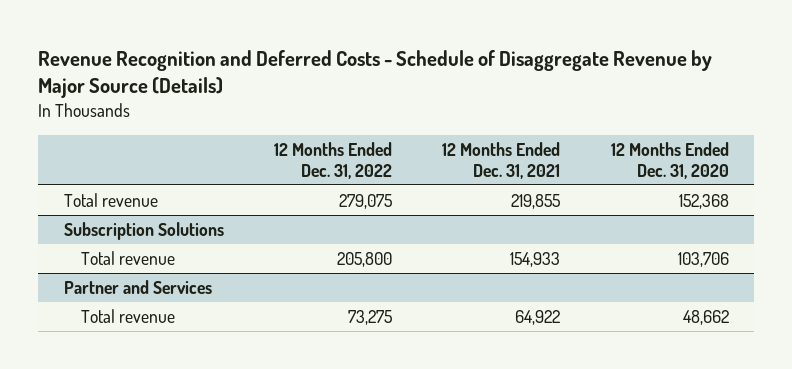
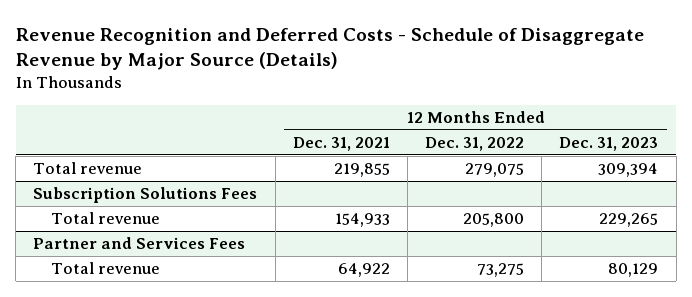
[610,141,729,180] 12 Months Ended Dec. 31, 2020 -> none
none -> [559,136,659,151] Dec. 31, 2023
[63,221,224,240] Subscription Solutions -> [33,187,258,204] Subscription Solutions Fees
[63,279,212,294] Partner and Services -> [33,237,246,250] Partner and Services Fees

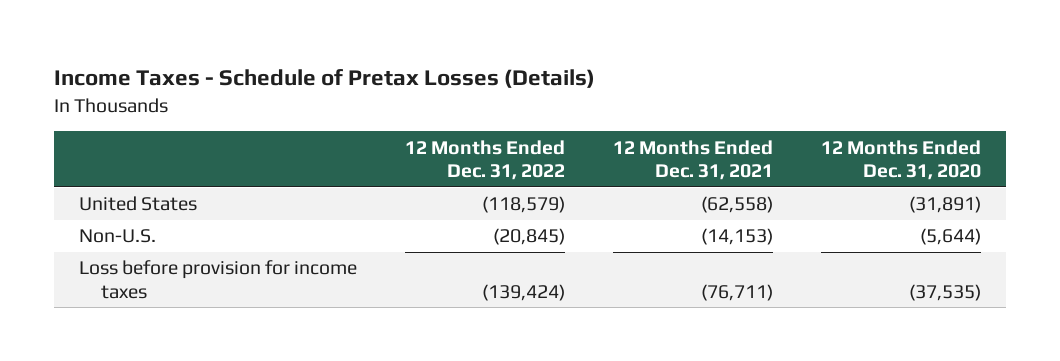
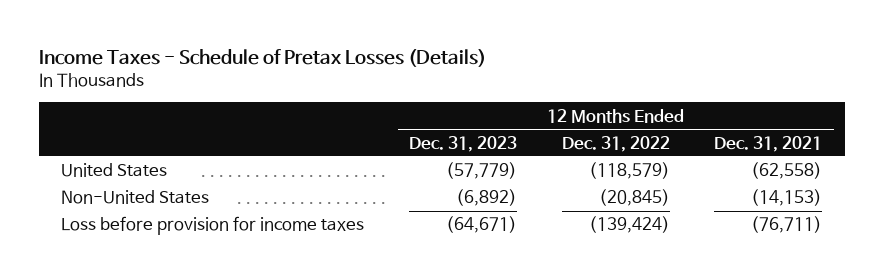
[821,139,982,181] 12 Months Ended Dec. 31, 2020 -> none
none -> [408,135,517,152] Dec. 31, 2023
[78,229,156,244] Non-U.S. -> [60,190,209,205] Non-United States

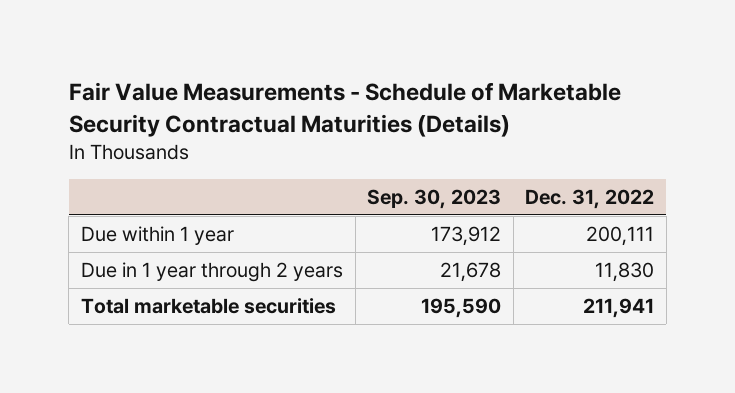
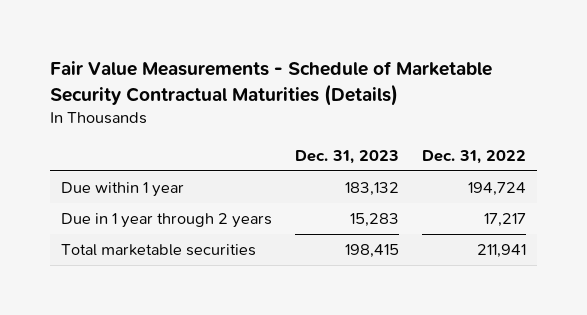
[367,188,502,209] Sep. 30, 2023 -> none
none -> [294,149,399,164] Dec. 31, 2023
[586,225,655,246] 200,111 -> [467,182,526,197] 194,724
[595,261,655,282] 11,830 -> [483,213,526,228] 17,217

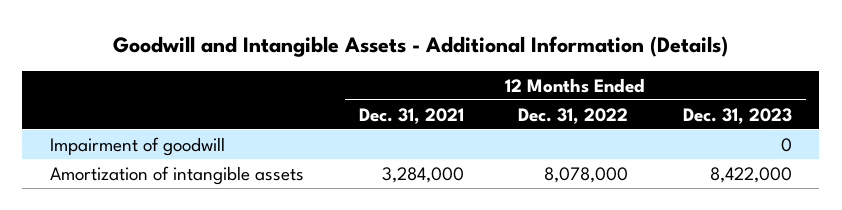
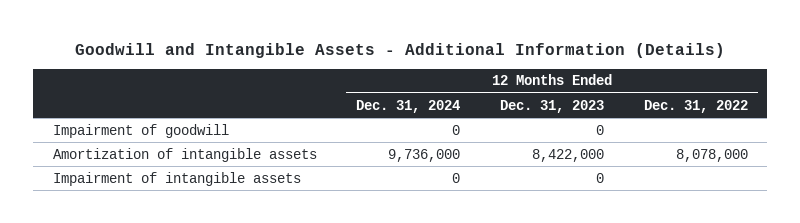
[358,107,464,124] Dec. 31, 2021 -> none
none -> [356,99,461,113] Dec. 31, 2024
none -> [52,171,301,186] Impairment of intangible assets

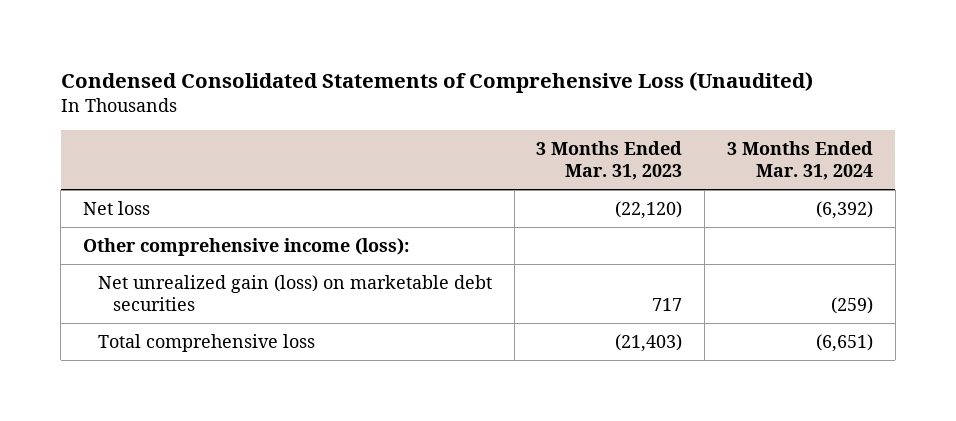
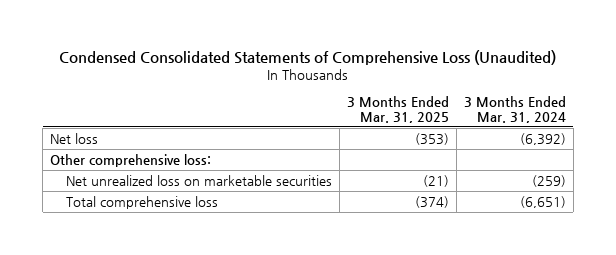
[536,140,683,181] 3 Months Ended Mar. 31, 2023 -> none
none -> [346,95,449,123] 3 Months Ended Mar. 31, 2025
[82,237,409,256] Other comprehensive income (loss): -> [49,153,211,167] Other comprehensive loss:
[97,274,492,312] Net unrealized gain (loss) on marketable debt securities -> [65,174,332,186] Net unrealized loss on marketable securities

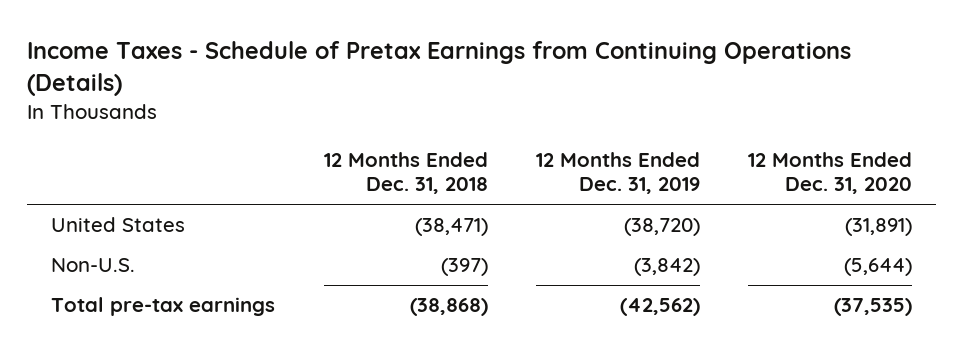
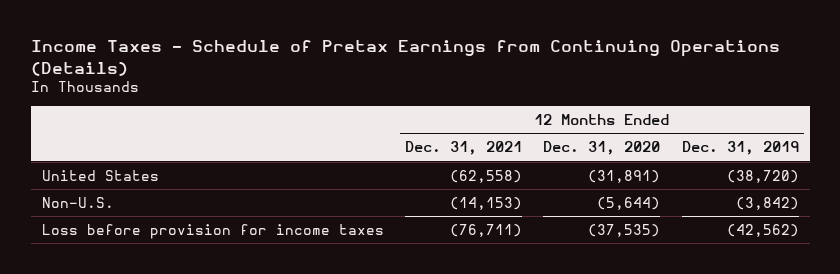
[323,152,488,195] 12 Months Ended Dec. 31, 2018 -> none
none -> [404,141,522,156] Dec. 31, 2021
[51,297,276,317] Total pre-tax earnings -> [41,223,384,239] Loss before provision for income taxes

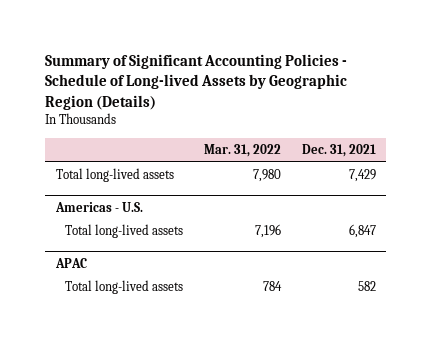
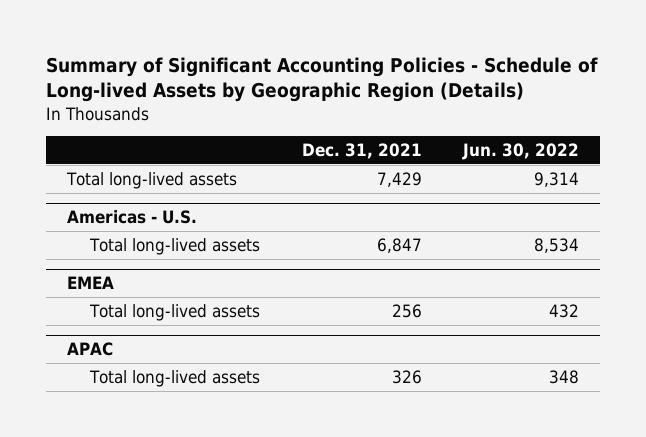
[203,144,281,158] Mar. 31, 2022 -> none
none -> [462,143,580,161] Jun. 30, 2022
none -> [66,275,114,289] EMEA
none -> [89,303,261,321] Total long-lived assets
[357,281,376,292] 582 -> [391,369,422,384] 326

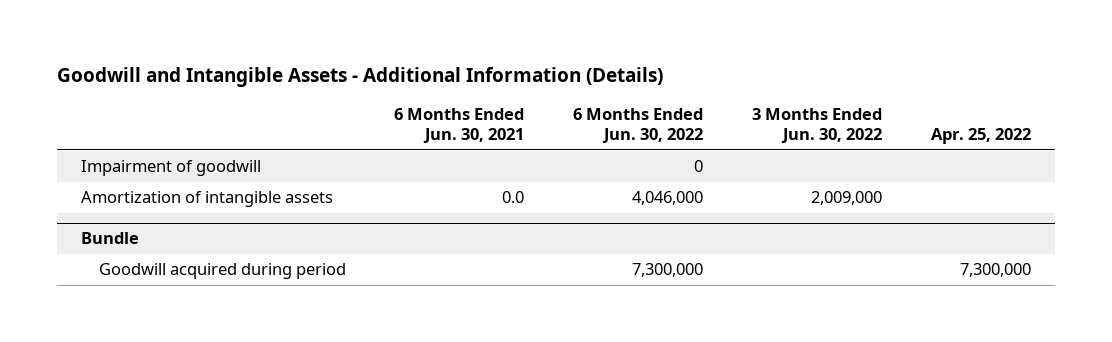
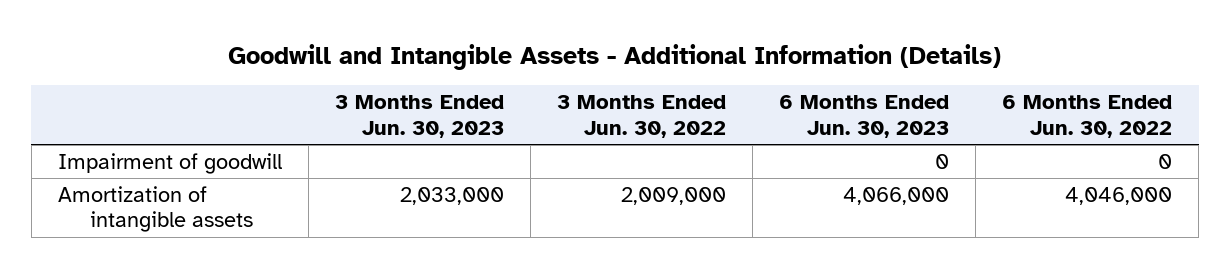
[394,107,525,144] 6 Months Ended Jun. 30, 2021 -> none
[930,128,1031,145] Apr. 25, 2022 -> none
none -> [334,95,504,138] 3 Months Ended Jun. 30, 2023
none -> [779,95,950,138] 6 Months Ended Jun. 30, 2023
[80,232,139,245] Bundle -> none
[98,263,346,280] Goodwill acquired during period -> none

